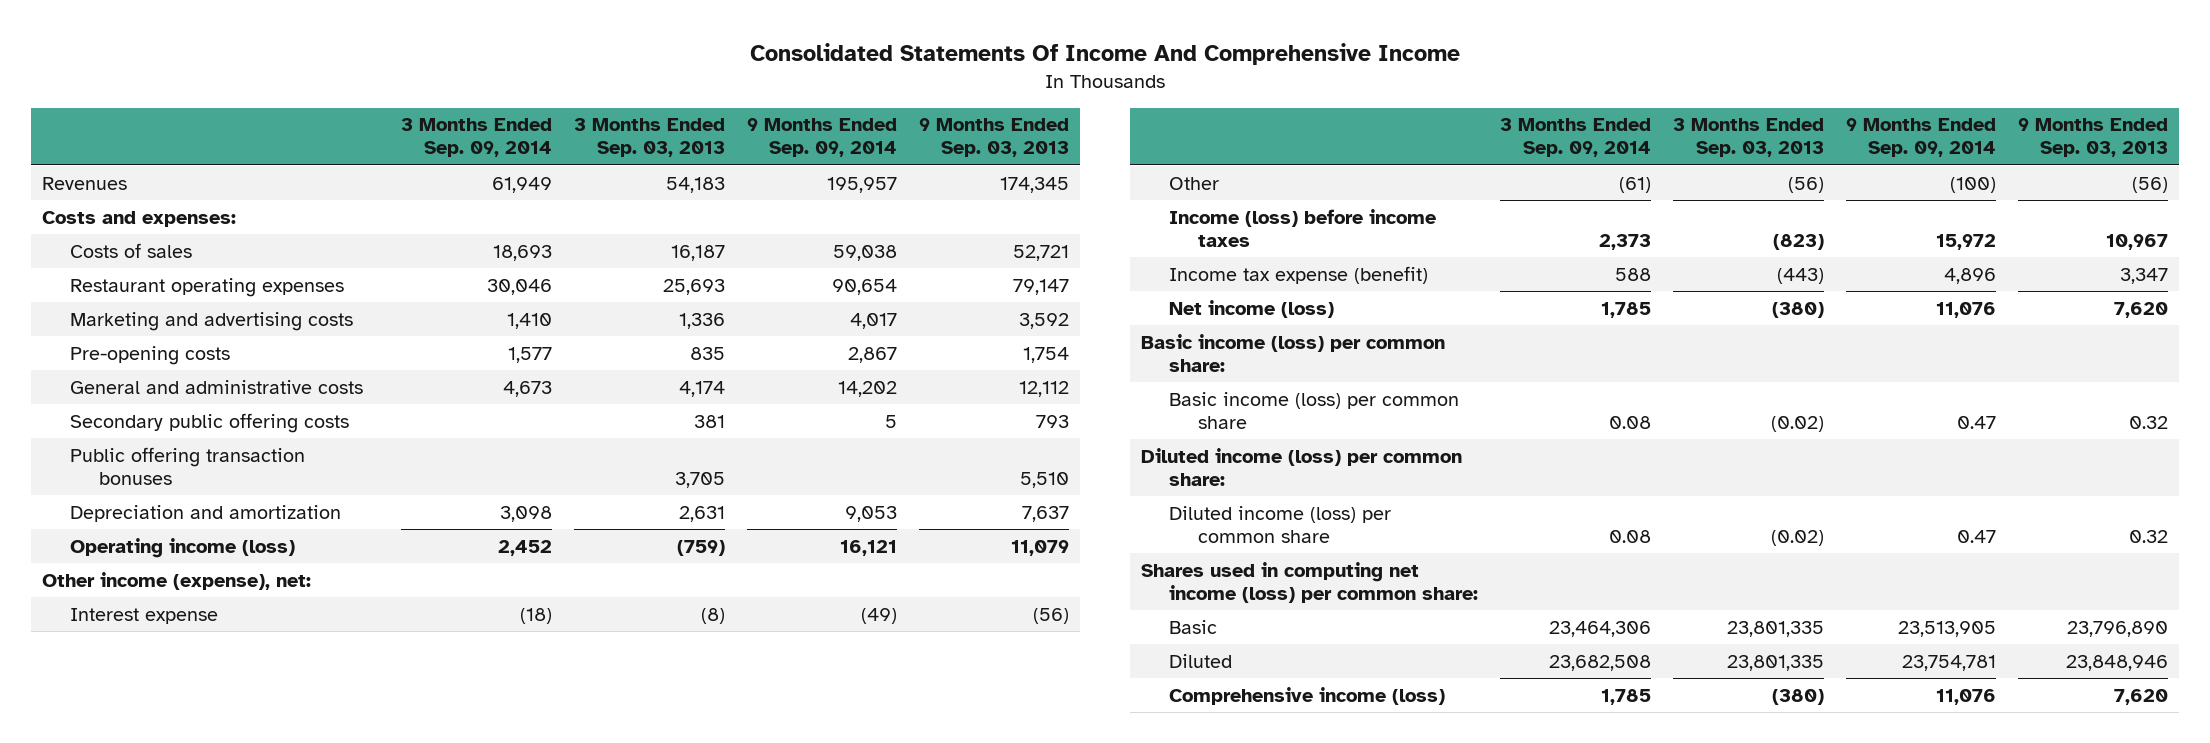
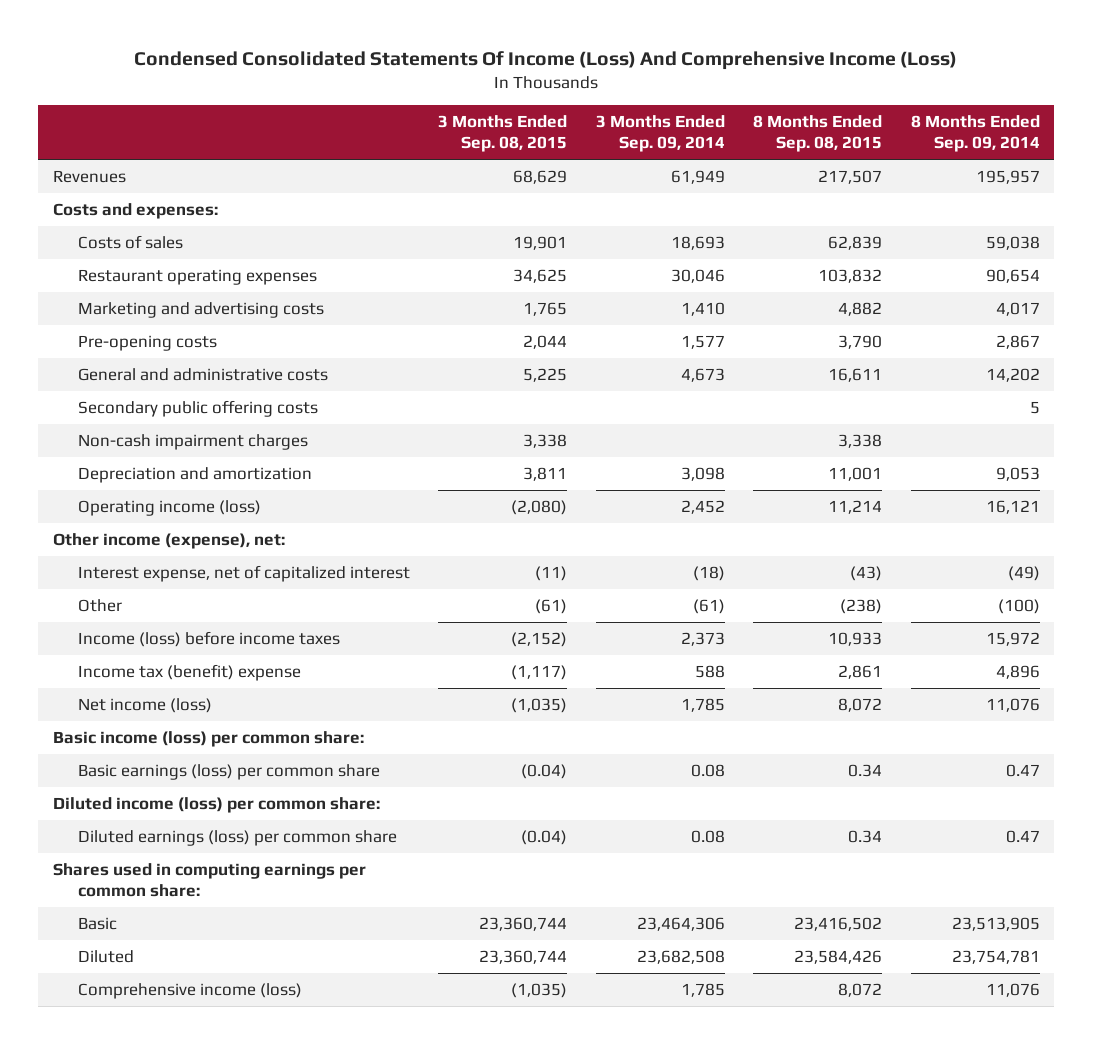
[750,43,1461,66] Consolidated Statements Of Income And Comprehensive Income -> [134,50,958,70] Condensed Consolidated Statements Of Income (Loss) And Comprehensive Income (Loss)
[574,118,726,158] 3 Months Ended Sep. 03, 2013 -> none
[747,118,898,158] 9 Months Ended Sep. 09, 2014 -> none
[919,118,1070,158] 9 Months Ended Sep. 03, 2013 -> none
none -> [438,115,568,152] 3 Months Ended Sep. 08, 2015
none -> [753,115,883,152] 8 Months Ended Sep. 08, 2015
none -> [910,115,1040,152] 8 Months Ended Sep. 09, 2014
[70,446,306,485] Public offering transaction bonuses -> none
none -> [77,434,308,451] Non-cash impairment charges
[70,607,219,624] Interest expense -> [77,565,410,583] Interest expense, net of capitalized interest
[1169,265,1429,284] Income tax expense (benefit) -> [77,664,301,682] Income tax (benefit) expense
[1169,391,1460,429] Basic income (loss) per common share -> [77,764,380,781] Basic earnings (loss) per common share
[1169,505,1392,543] Diluted income (loss) per common share -> [77,830,397,847] Diluted earnings (loss) per common share
[1140,561,1479,603] Shares used in computing net income (loss) per common share: -> [52,863,366,898] Shares used in computing earnings per common share:

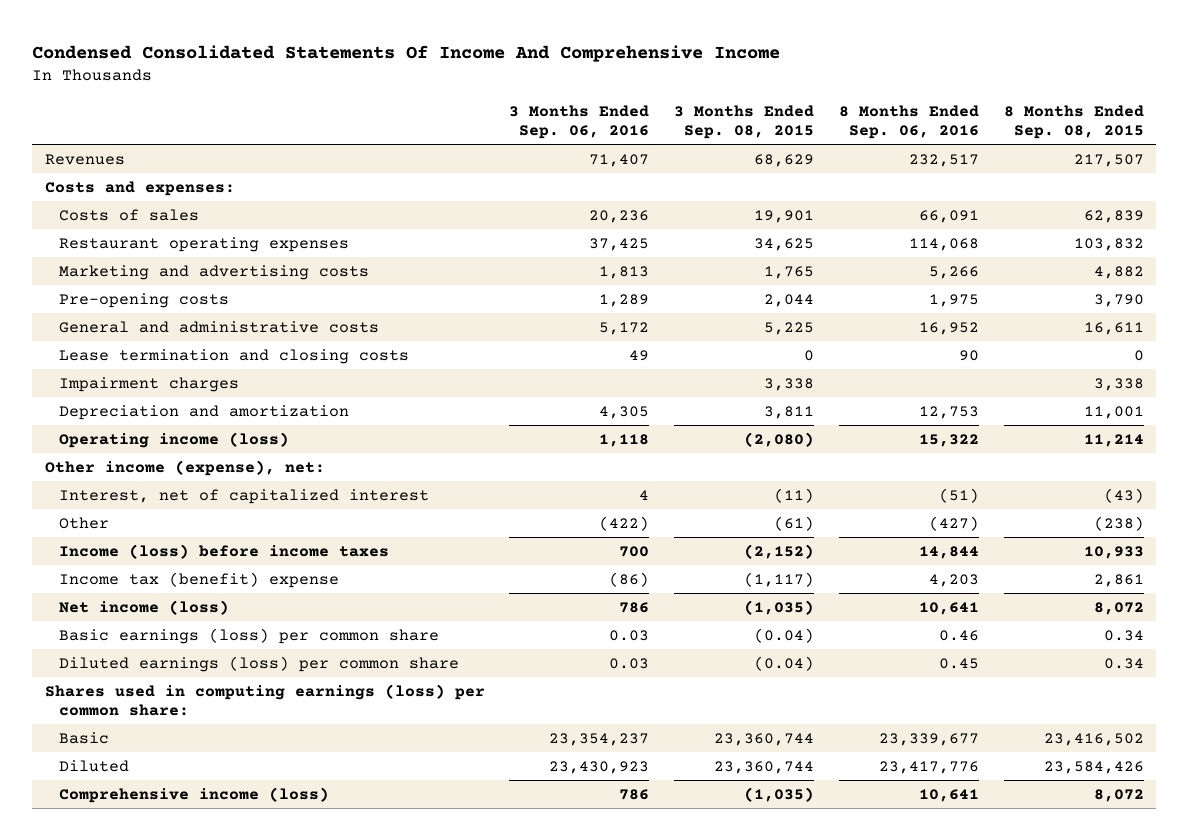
[134,50,958,70] Condensed Consolidated Statements Of Income (Loss) And Comprehensive Income (Loss) -> [32,44,781,62] Condensed Consolidated Statements Of Income And Comprehensive Income
[595,115,725,152] 3 Months Ended Sep. 09, 2014 -> none
[910,115,1040,152] 8 Months Ended Sep. 09, 2014 -> none
none -> [509,104,650,140] 3 Months Ended Sep. 06, 2016
none -> [839,104,980,140] 8 Months Ended Sep. 06, 2016
[77,400,318,418] Secondary public offering costs -> none
none -> [58,348,409,364] Lease termination and closing costs
[77,434,308,451] Non-cash impairment charges -> [58,376,239,392] Impairment charges
[77,565,410,583] Interest expense, net of capitalized interest -> [58,488,429,504] Interest, net of capitalized interest
[52,731,364,748] Basic income (loss) per common share: -> none
[52,797,380,814] Diluted income (loss) per common share: -> none
[52,863,366,898] Shares used in computing earnings per common share: -> [44,683,485,717] Shares used in computing earnings (loss) per common share:

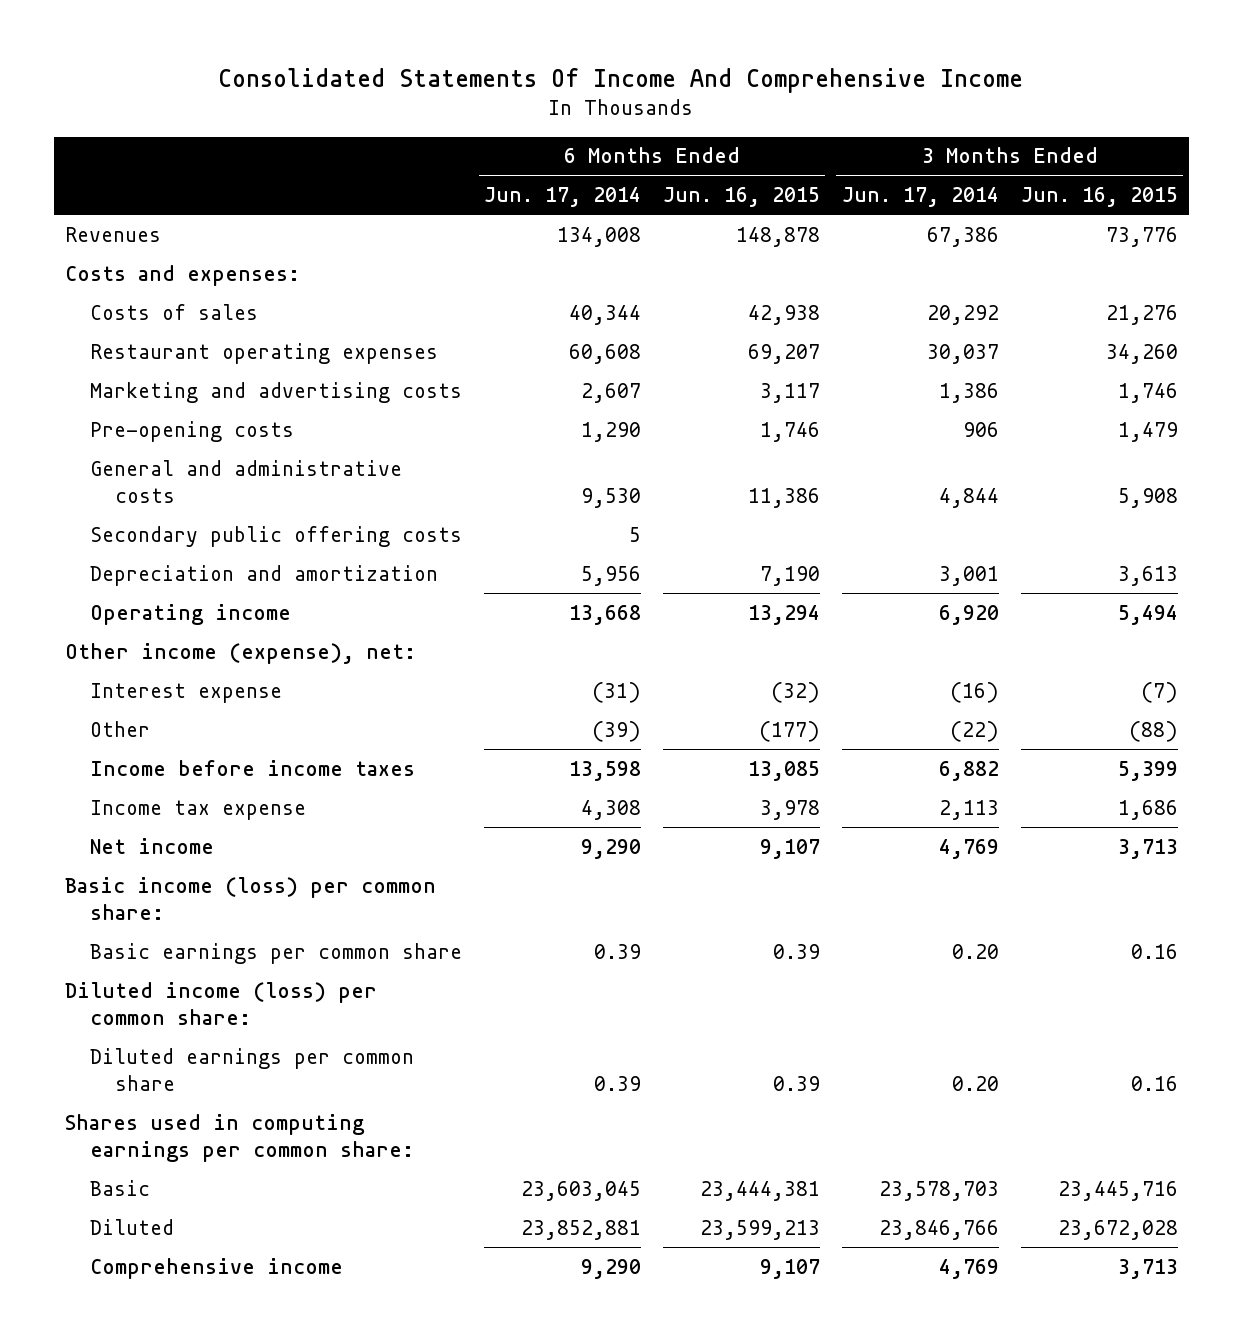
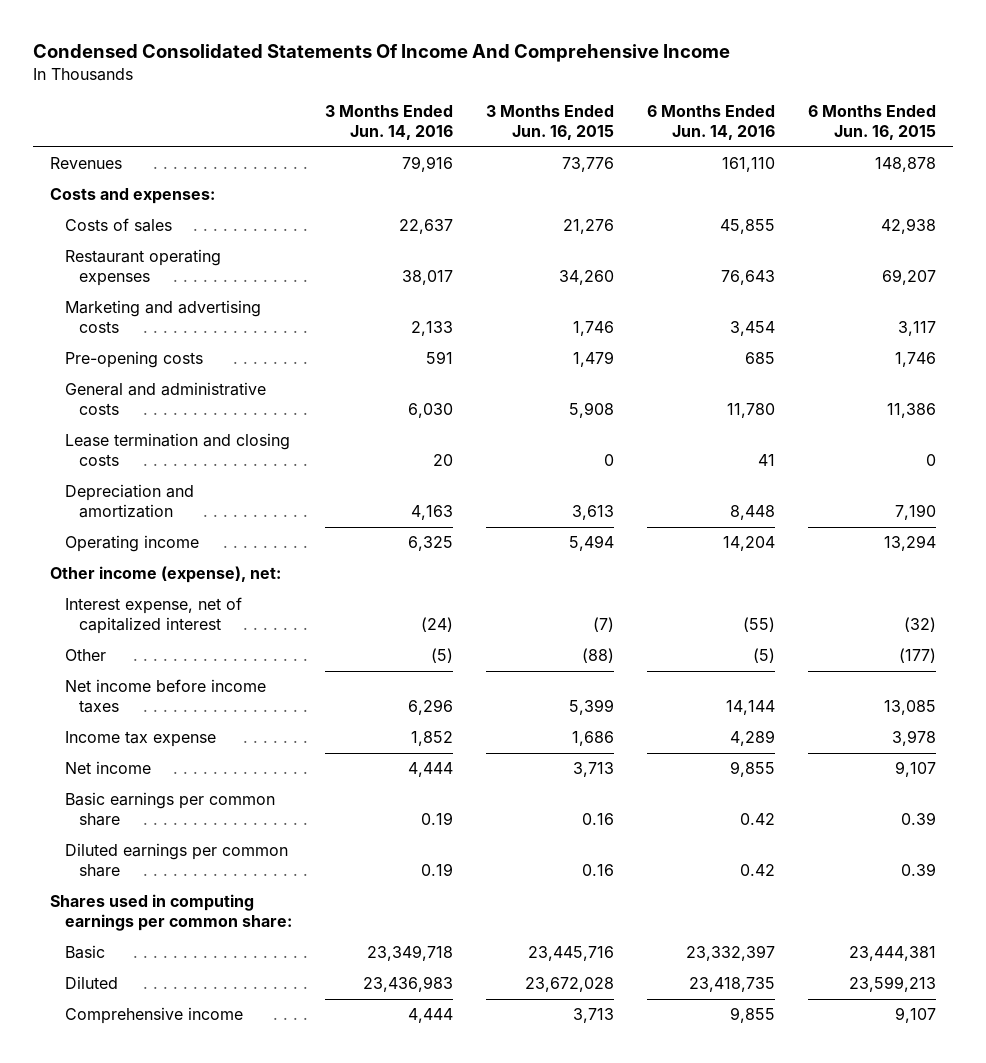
[218,67,1024,93] Consolidated Statements Of Income And Comprehensive Income -> [32,44,730,63] Condensed Consolidated Statements Of Income And Comprehensive Income
[484,187,642,208] Jun. 17, 2014 -> none
[841,187,999,208] Jun. 17, 2014 -> none
none -> [324,105,453,141] 3 Months Ended Jun. 14, 2016
none -> [647,105,776,141] 6 Months Ended Jun. 14, 2016
[90,525,463,547] Secondary public offering costs -> none
none -> [64,433,290,467] Lease termination and closing costs
[90,682,283,703] Interest expense -> [64,597,242,635] Interest expense, net of capitalized interest
[90,759,416,776] Income before income taxes -> [64,679,266,714] Net income before income taxes
[64,876,436,921] Basic income (loss) per common share: -> none
[64,981,377,1026] Diluted income (loss) per common share: -> none

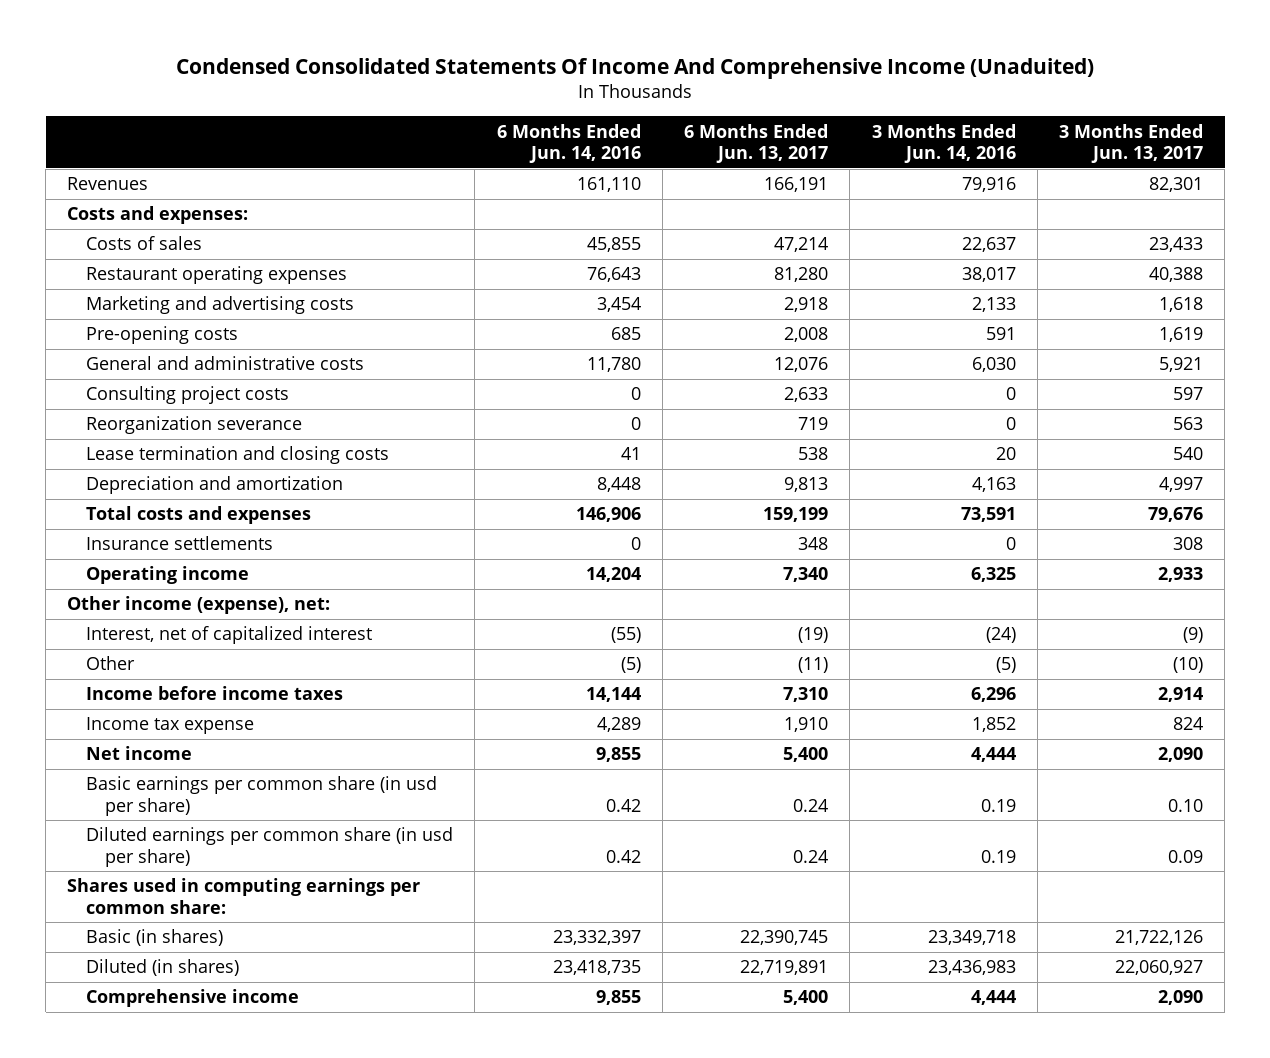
[32,44,730,63] Condensed Consolidated Statements Of Income And Comprehensive Income -> [176,57,1095,79] Condensed Consolidated Statements Of Income And Comprehensive Income (Unaduited)
[485,105,614,141] 3 Months Ended Jun. 16, 2015 -> none
[808,105,937,141] 6 Months Ended Jun. 16, 2015 -> none
none -> [684,123,829,164] 6 Months Ended Jun. 13, 2017
none -> [1058,123,1203,164] 3 Months Ended Jun. 13, 2017
none -> [86,386,290,405] Consulting project costs
none -> [86,416,303,435] Reorganization severance
none -> [86,506,312,525] Total costs and expenses
none -> [86,536,274,551] Insurance settlements
[64,597,242,635] Interest expense, net of capitalized interest -> [86,626,373,645] Interest, net of capitalized interest
[64,679,266,714] Net income before income taxes -> [86,686,344,701] Income before income taxes
[64,792,275,827] Basic earnings per common share -> [86,776,438,816] Basic earnings per common share (in usd per share)
[64,843,288,878] Diluted earnings per common share -> [86,827,454,867] Diluted earnings per common share (in usd per share)
[64,945,105,960] Basic -> [86,929,224,947] Basic (in shares)
[64,976,118,990] Diluted -> [86,959,240,977] Diluted (in shares)

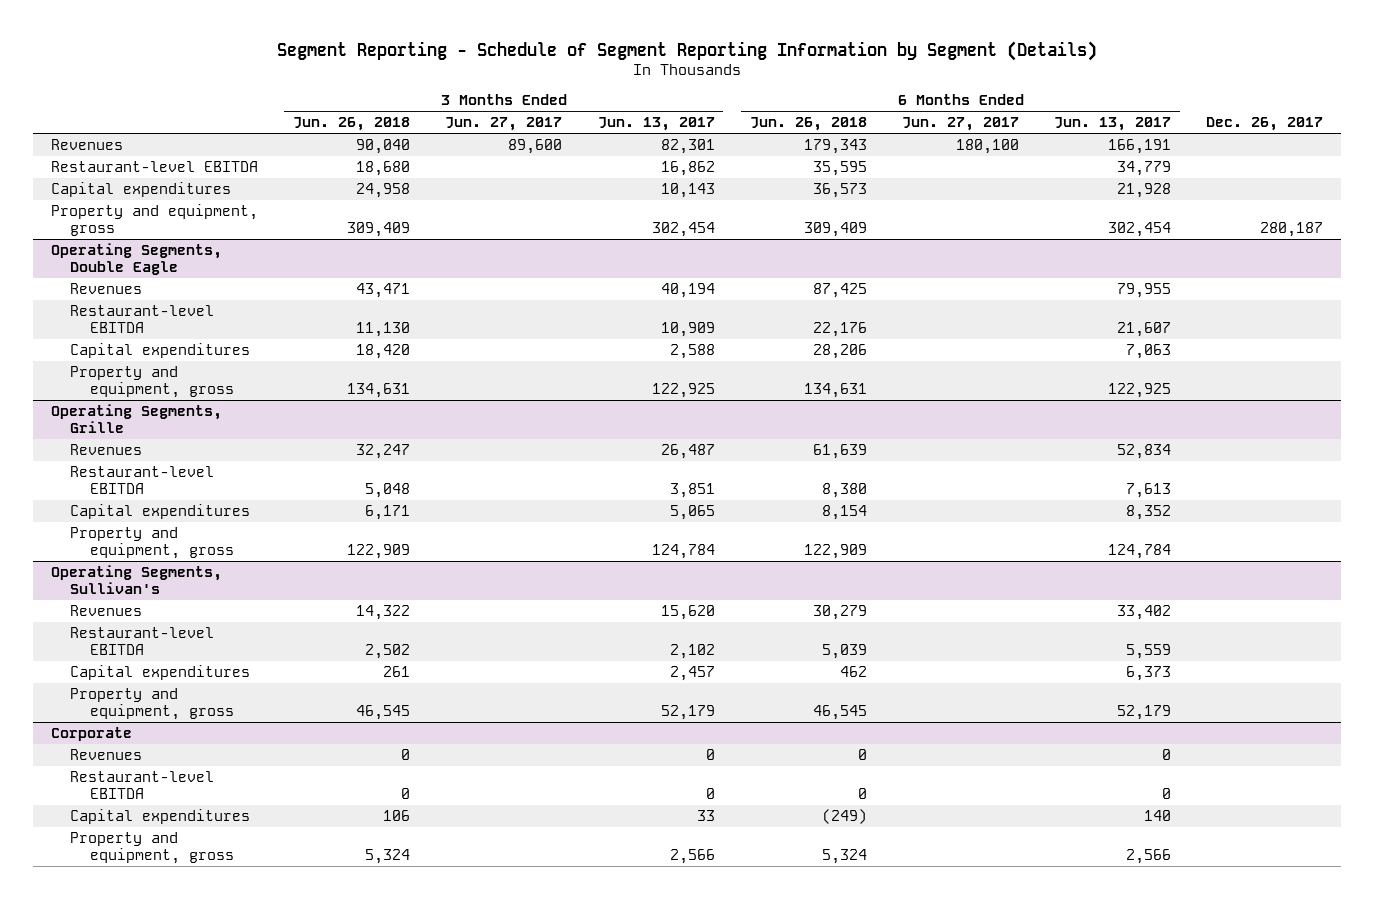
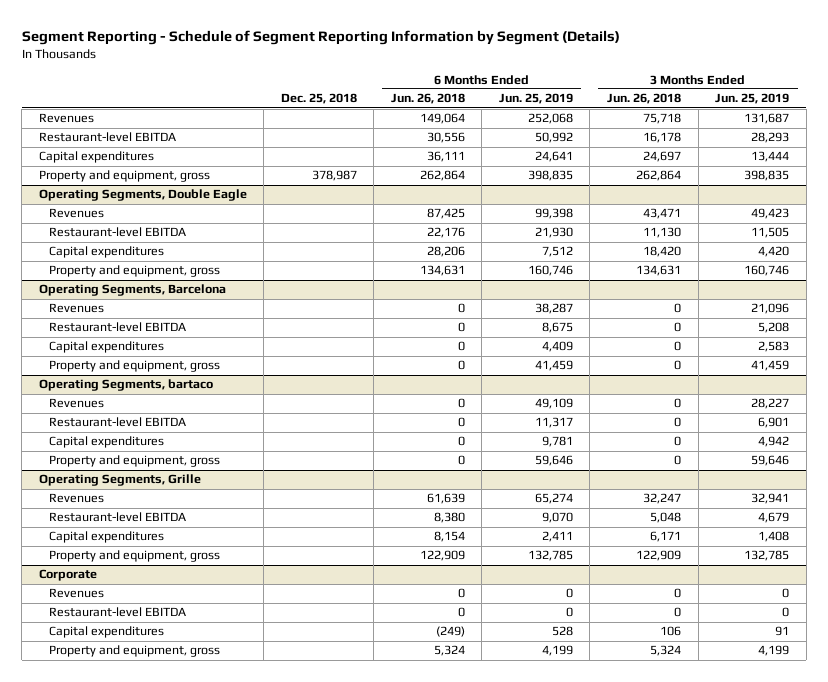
[445,117,563,132] Jun. 27, 2017 -> none
[597,117,715,132] Jun. 13, 2017 -> none
[902,117,1020,132] Jun. 27, 2017 -> none
[1054,117,1172,132] Jun. 13, 2017 -> none
[1206,117,1324,132] Dec. 26, 2017 -> none
none -> [280,93,357,105] Dec. 25, 2018
none -> [498,93,573,105] Jun. 25, 2019
none -> [715,93,790,105] Jun. 25, 2019
[356,139,411,155] 90,040 -> [642,113,681,125] 75,718
[803,139,867,155] 179,343 -> [419,113,465,125] 149,064
[356,161,411,177] 18,680 -> [642,132,681,144] 16,178
[812,161,867,177] 35,595 -> [426,132,465,144] 30,556
[356,183,411,199] 24,958 -> [642,151,681,163] 24,697
[812,183,867,199] 36,573 -> [426,151,465,163] 36,111
[347,222,411,238] 309,409 -> [635,170,681,182] 262,864
[803,222,867,238] 309,409 -> [419,170,465,182] 262,864
none -> [38,284,226,297] Operating Segments, Barcelona
none -> [48,303,104,314] Revenues
none -> [48,322,186,333] Restaurant-level EBITDA
none -> [48,341,164,354] Capital expenditures
none -> [48,360,220,373] Property and equipment, gross
none -> [38,379,213,392] Operating Segments, bartaco
none -> [48,398,104,409] Revenues
none -> [48,417,186,428] Restaurant-level EBITDA
none -> [48,436,164,449] Capital expenditures
none -> [48,455,220,468] Property and equipment, gross
[50,565,222,595] Operating Segments, Sullivan's -> none
[70,605,143,617] Revenues -> none
[70,627,215,656] Restaurant-level EBITDA -> none
[70,665,251,681] Capital expenditures -> none
[70,688,234,721] Property and equipment, gross -> none

